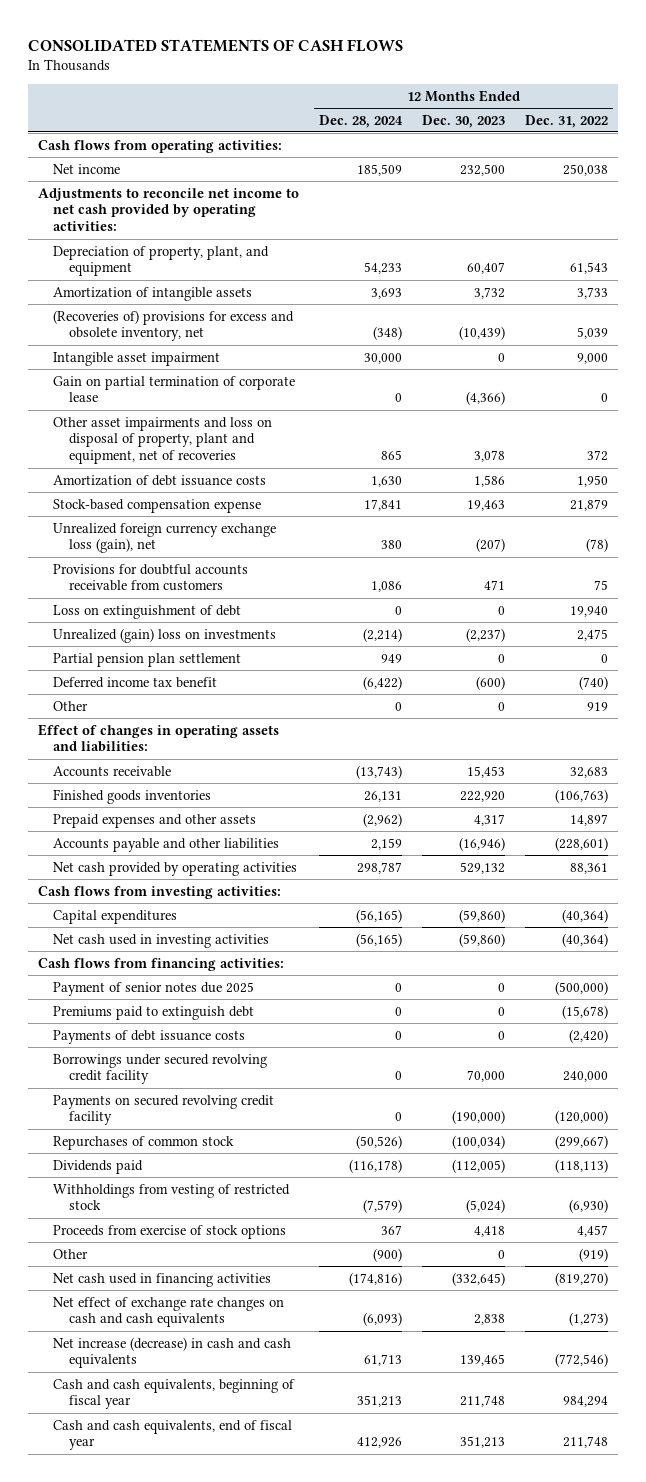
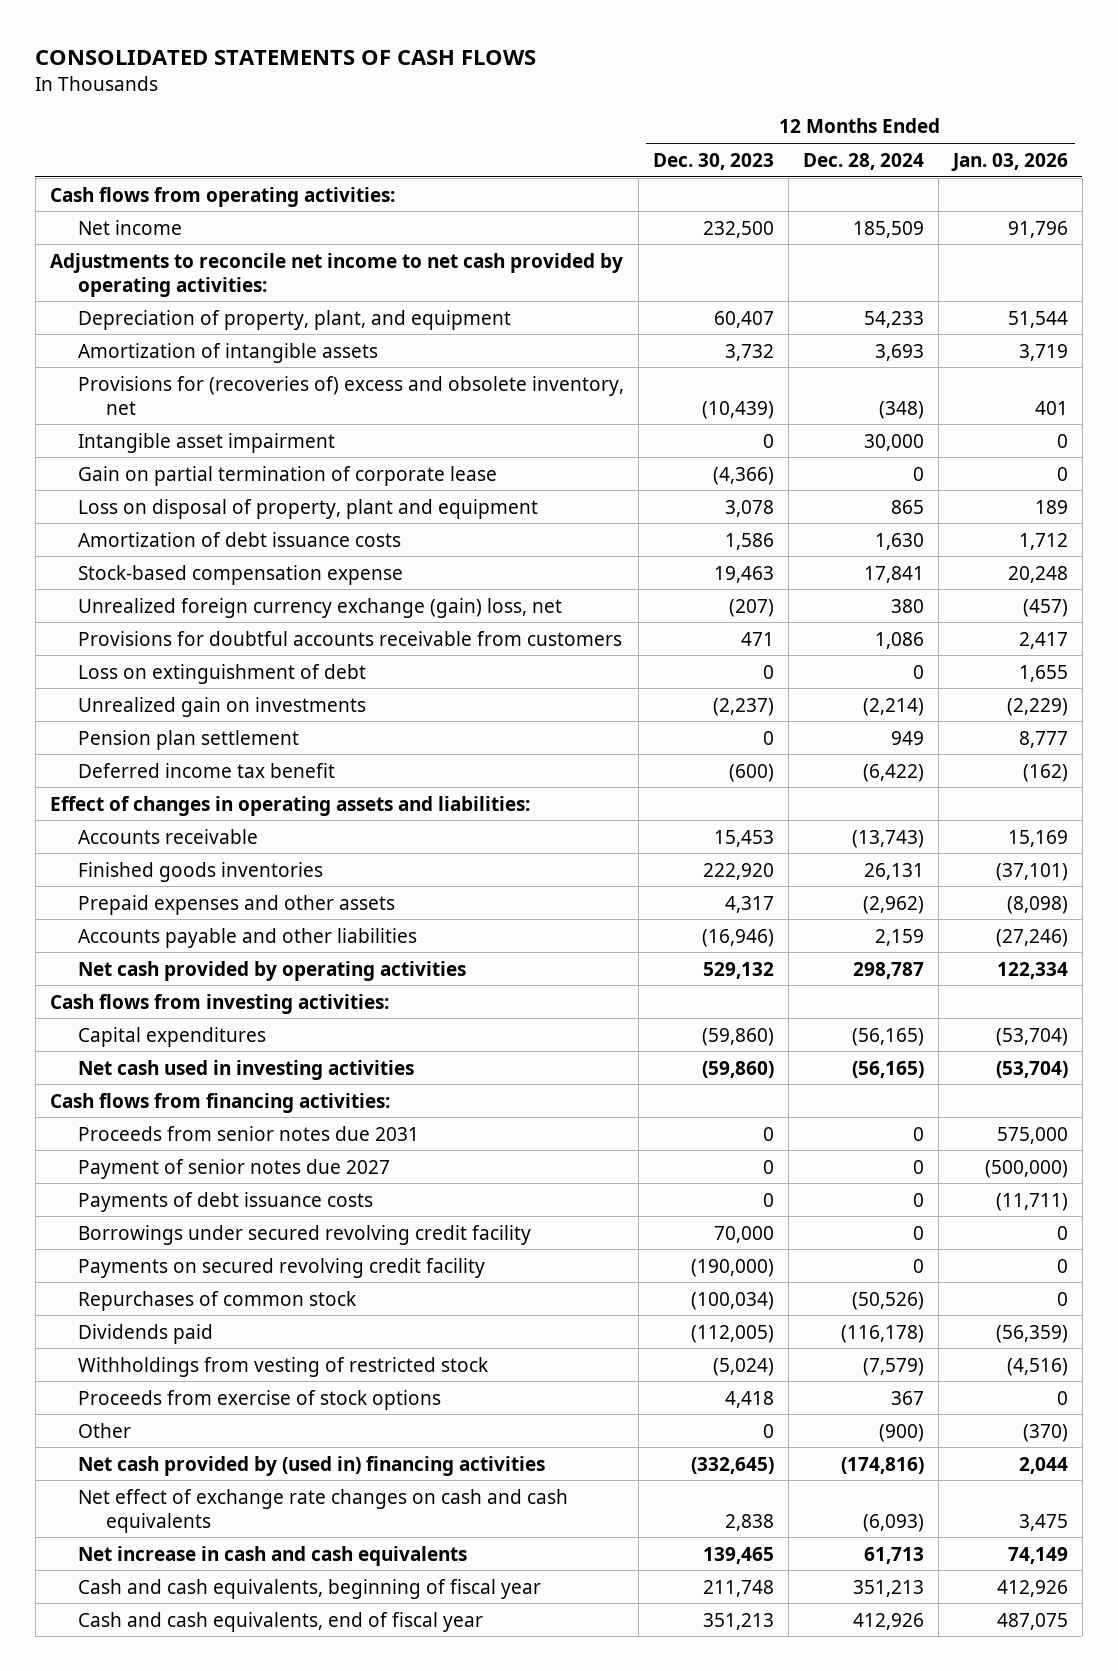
[525,114,609,128] Dec. 31, 2022 -> none
none -> [950,152,1068,171] Jan. 03, 2026
[53,309,295,342] (Recoveries of) provisions for excess and obsolete inventory, net -> [77,375,624,415] Provisions for (recoveries of) excess and obsolete inventory, net
[53,416,273,465] Other asset impairments and loss on disposal of property, plant and equipment, net of recoveries -> [77,498,538,519] Loss on disposal of property, plant and equipment
[53,522,277,554] Unrealized foreign currency exchange loss (gain), net -> [77,597,562,618] Unrealized foreign currency exchange (gain) loss, net
[53,627,277,643] Unrealized (gain) loss on investments -> [77,696,366,717] Unrealized gain on investments
[53,652,242,667] Partial pension plan settlement -> [77,729,299,750] Pension plan settlement
[53,700,89,711] Other -> none
[53,1005,255,1020] Premiums paid to extinguish debt -> none
none -> [77,1125,419,1141] Proceeds from senior notes due 2031
[53,981,255,996] Payment of senior notes due 2025 -> [77,1158,390,1179] Payment of senior notes due 2027
[53,1272,272,1287] Net cash used in financing activities -> [77,1455,545,1476] Net cash provided by (used in) financing activities
[53,1336,292,1369] Net increase (decrease) in cash and cash equivalents -> [77,1545,467,1566] Net increase in cash and cash equivalents

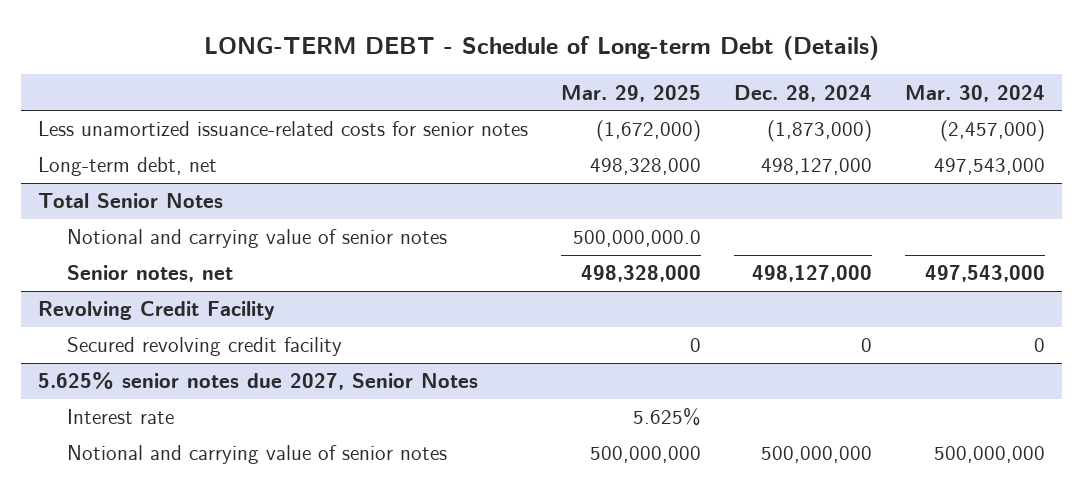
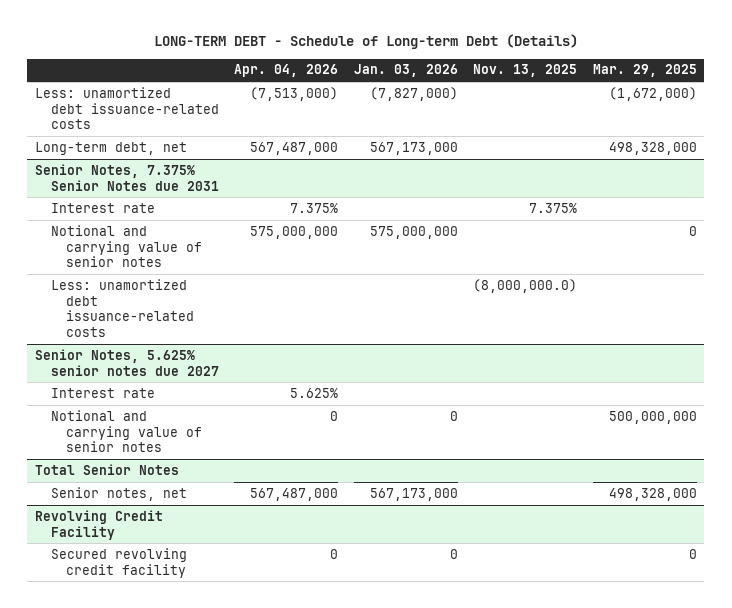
[734,84,873,102] Dec. 28, 2024 -> none
[905,84,1046,102] Mar. 30, 2024 -> none
none -> [234,64,339,78] Apr. 04, 2026
none -> [353,64,458,78] Jan. 03, 2026
none -> [473,64,578,78] Nov. 13, 2025
[37,121,528,137] Less unamortized issuance-related costs for senior notes -> [34,86,219,130] Less: unamortized debt issuance-related costs
none -> [34,163,219,191] Senior Notes, 7.375% Senior Notes due 2031
none -> [50,202,155,213] Interest rate
none -> [50,224,203,268] Notional and carrying value of senior notes
none -> [50,278,195,337] Less: unamortized debt issuance-related costs
none -> [34,348,219,376] Senior Notes, 5.625% senior notes due 2027
none -> [50,387,155,398] Interest rate
none -> [50,409,203,453] Notional and carrying value of senior notes
[67,229,448,249] Notional and carrying value of senior notes -> none
[37,372,478,391] 5.625% senior notes due 2027, Senior Notes -> none
[67,409,175,425] Interest rate -> none
[67,445,448,465] Notional and carrying value of senior notes -> none

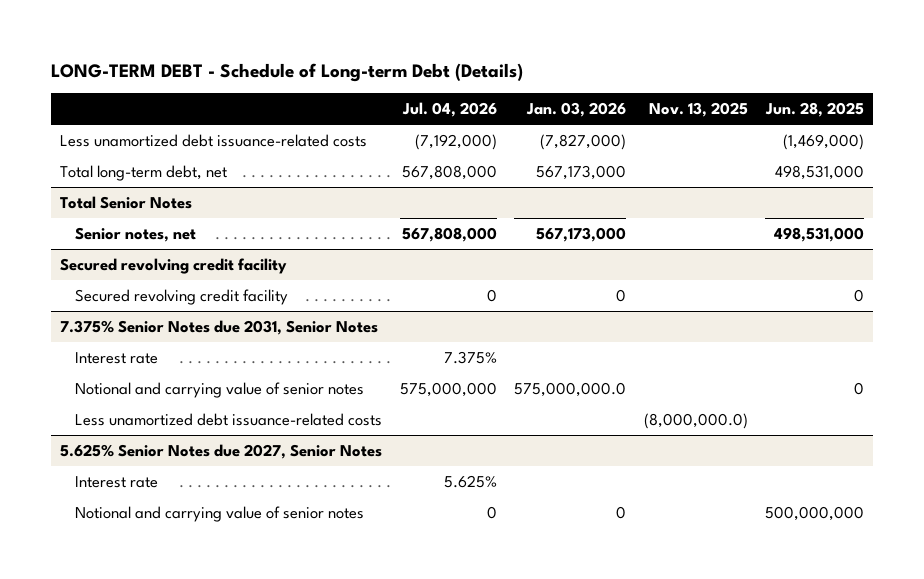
[234,64,339,78] Apr. 04, 2026 -> none
[592,64,697,78] Mar. 29, 2025 -> none
none -> [401,102,497,118] Jul. 04, 2026
none -> [764,102,864,118] Jun. 28, 2025
[34,163,219,191] Senior Notes, 7.375% Senior Notes due 2031 -> none
[50,202,155,213] Interest rate -> none
[50,224,203,268] Notional and carrying value of senior notes -> none
[50,278,195,337] Less: unamortized debt issuance-related costs -> none
[34,348,219,376] Senior Notes, 5.625% senior notes due 2027 -> none
[50,387,155,398] Interest rate -> none
[50,409,203,453] Notional and carrying value of senior notes -> none
[34,86,219,130] Less: unamortized debt issuance-related costs -> [59,133,367,147] Less unamortized debt issuance-related costs
[34,141,187,155] Long-term debt, net -> [59,164,227,181] Total long-term debt, net
[34,509,163,540] Revolving Credit Facility -> [59,257,287,274] Secured revolving credit facility
none -> [59,319,378,335] 7.375% Senior Notes due 2031, Senior Notes
none -> [75,351,159,364] Interest rate
none -> [75,381,365,398] Notional and carrying value of senior notes
none -> [75,412,383,426] Less unamortized debt issuance-related costs
none -> [59,443,382,459] 5.625% Senior Notes due 2027, Senior Notes
none -> [75,475,159,488] Interest rate
none -> [75,505,365,522] Notional and carrying value of senior notes

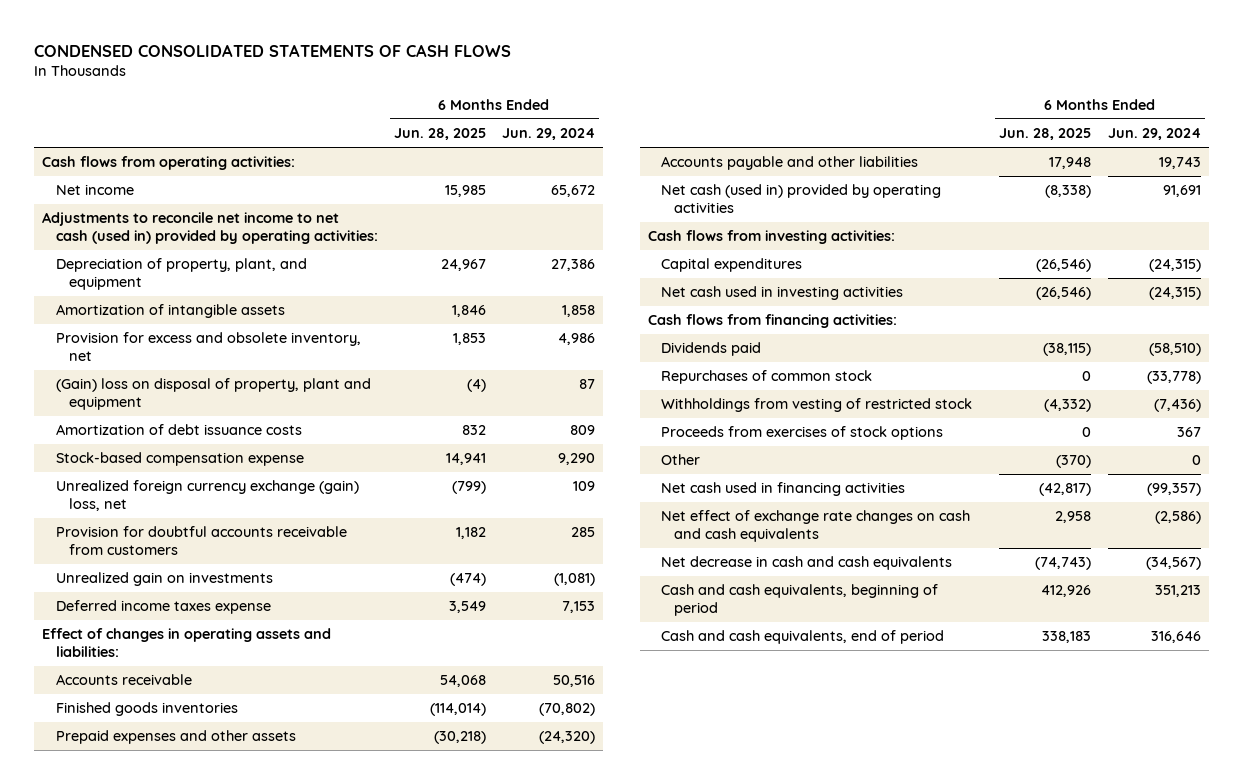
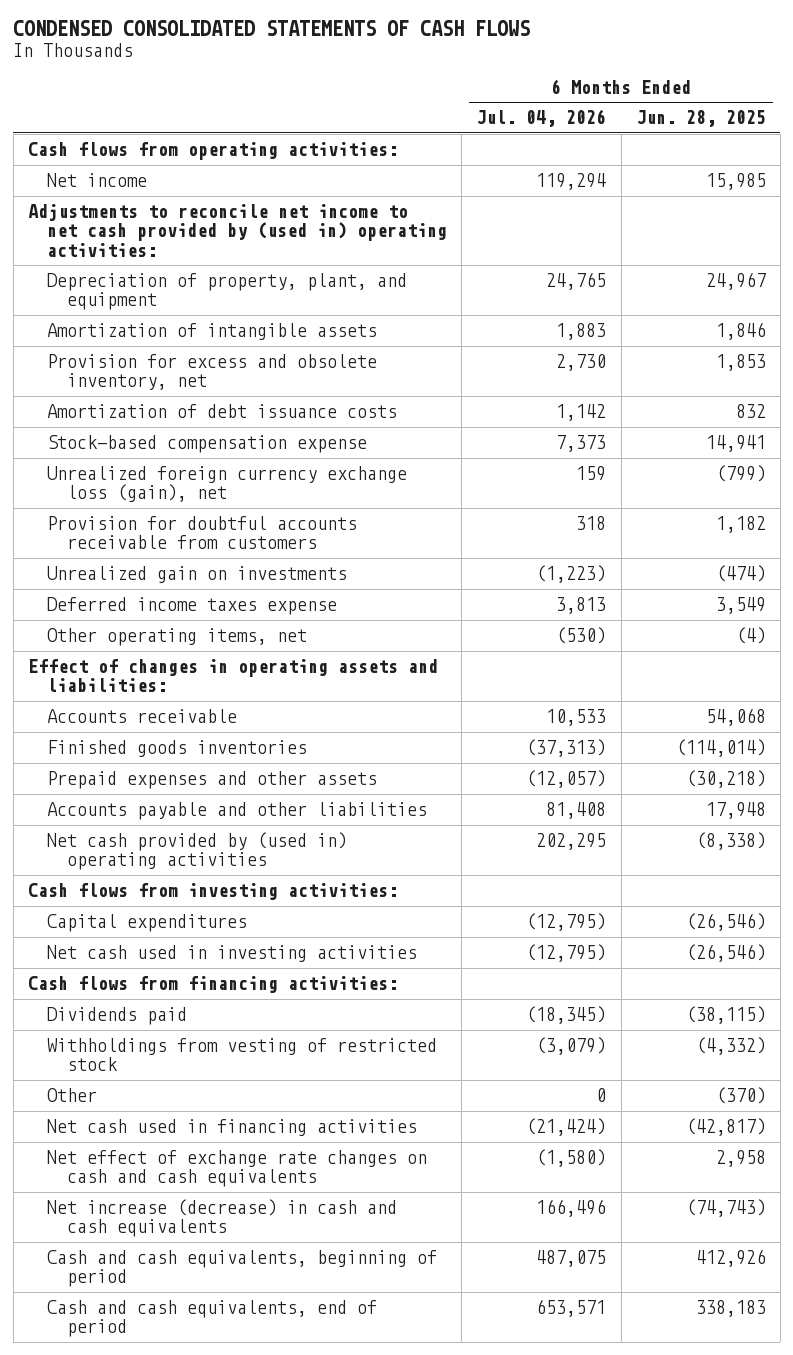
[502,128,596,141] Jun. 29, 2024 -> none
none -> [476,109,607,128] Jul. 04, 2026
[42,212,378,245] Adjustments to reconcile net income to net cash (used in) provided by operating activities: -> [27,204,448,257] Adjustments to reconcile net income to net cash provided by (used in) operating activities:
[55,378,371,411] (Gain) loss on disposal of property, plant and equipment -> none
[55,480,359,512] Unrealized foreign currency exchange (gain) loss, net -> [47,466,408,503] Unrealized foreign currency exchange loss (gain), net
none -> [47,628,308,647] Other operating items, net
[661,184,942,214] Net cash (used in) provided by operating activities -> [47,832,348,871] Net cash provided by (used in) operating activities
[661,370,873,385] Repurchases of common stock -> none
[661,426,944,441] Proceeds from exercises of stock options -> none
[661,556,953,571] Net decrease in cash and cash equivalents -> [47,1199,398,1238] Net increase (decrease) in cash and cash equivalents

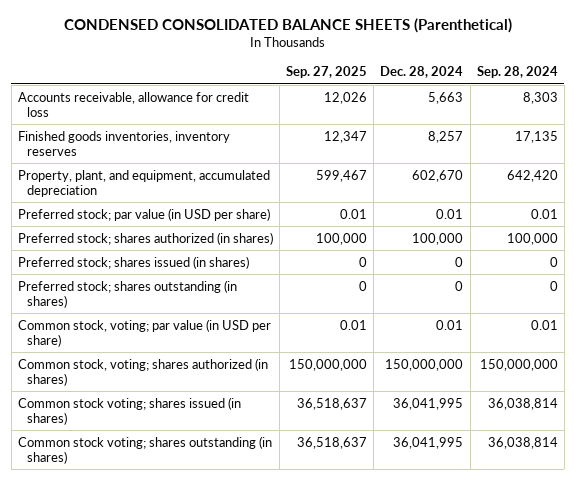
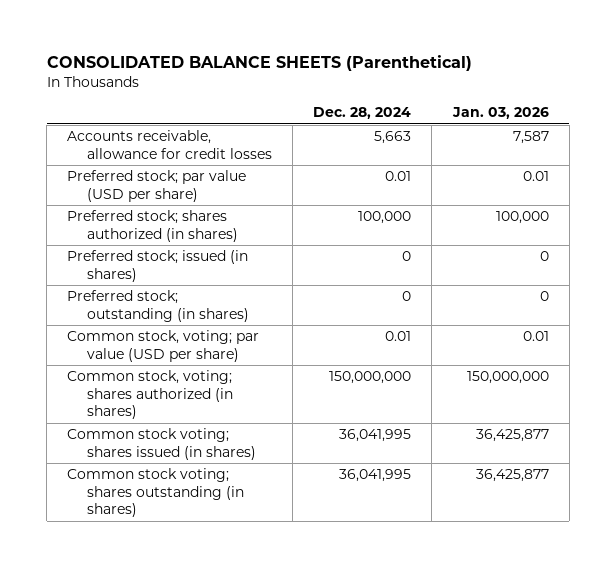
[63,18,512,34] CONDENSED CONSOLIDATED BALANCE SHEETS (Parenthetical) -> [46,55,472,72] CONSOLIDATED BALANCE SHEETS (Parenthetical)
[286,66,368,79] Sep. 27, 2025 -> none
[476,66,558,79] Sep. 28, 2024 -> none
none -> [451,107,549,120] Jan. 03, 2026
[17,130,230,156] Finished goods inventories, inventory reserves -> none
[17,169,270,197] Property, plant, and equipment, accumulated depreciation -> none
[17,91,249,117] Accounts receivable, allowance for credit loss -> [67,130,273,159] Accounts receivable, allowance for credit losses
[17,207,270,221] Preferred stock; par value (in USD per share) -> [67,170,247,202] Preferred stock; par value (USD per share)
[17,255,249,269] Preferred stock; shares issued (in shares) -> [67,250,249,282] Preferred stock; issued (in shares)
[17,279,237,308] Preferred stock; shares outstanding (in shares) -> [67,290,250,322] Preferred stock; outstanding (in shares)
[17,318,271,347] Common stock, voting; par value (in USD per share) -> [67,330,260,362] Common stock, voting; par value (USD per share)

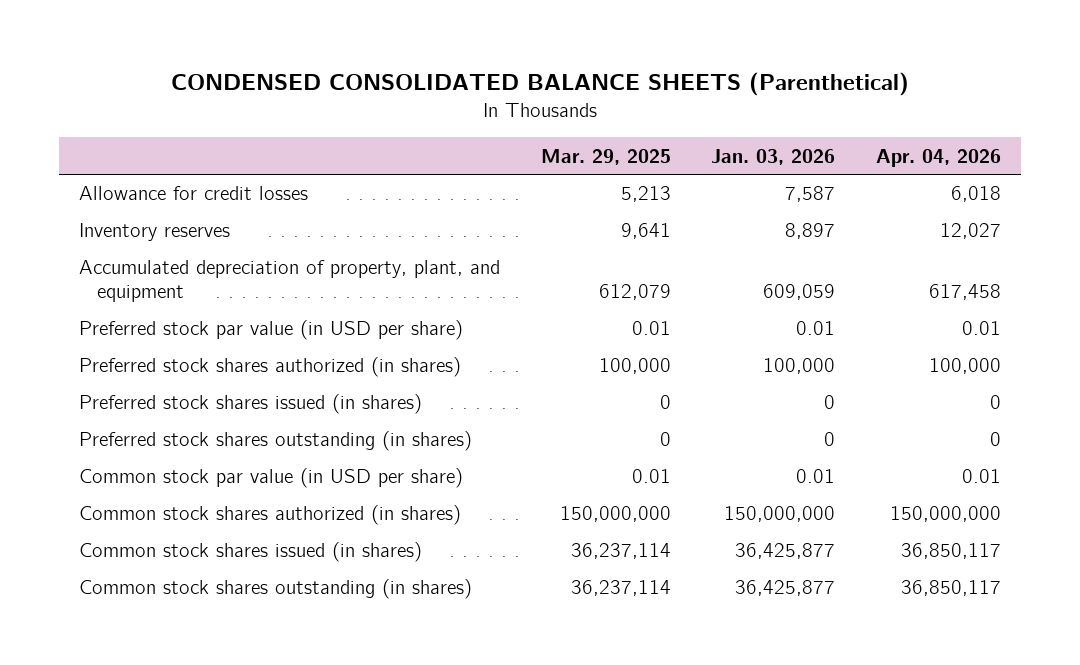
[46,55,472,72] CONSOLIDATED BALANCE SHEETS (Parenthetical) -> [171,72,910,97] CONDENSED CONSOLIDATED BALANCE SHEETS (Parenthetical)
[313,107,412,120] Dec. 28, 2024 -> none
none -> [540,148,671,165] Mar. 29, 2025
none -> [875,148,1001,167] Apr. 04, 2026
[67,130,273,159] Accounts receivable, allowance for credit losses -> [79,186,309,201] Allowance for credit losses
none -> [79,223,231,242] Inventory reserves
none -> [79,260,501,303] Accumulated depreciation of property, plant, and equipment
[67,170,247,202] Preferred stock; par value (USD per share) -> [79,320,464,341] Preferred stock par value (in USD per share)
[67,210,239,242] Preferred stock; shares authorized (in shares) -> [79,357,462,378] Preferred stock shares authorized (in shares)
[67,250,249,282] Preferred stock; issued (in shares) -> [79,394,423,415] Preferred stock shares issued (in shares)
[67,290,250,322] Preferred stock; outstanding (in shares) -> [79,431,473,452] Preferred stock shares outstanding (in shares)
[67,330,260,362] Common stock, voting; par value (USD per share) -> [79,468,464,489] Common stock par value (in USD per share)
[67,370,234,420] Common stock, voting; shares authorized (in shares) -> [79,505,462,526] Common stock shares authorized (in shares)
[67,428,257,460] Common stock voting; shares issued (in shares) -> [79,542,423,563] Common stock shares issued (in shares)
[67,468,245,518] Common stock voting; shares outstanding (in shares) -> [79,579,473,600] Common stock shares outstanding (in shares)

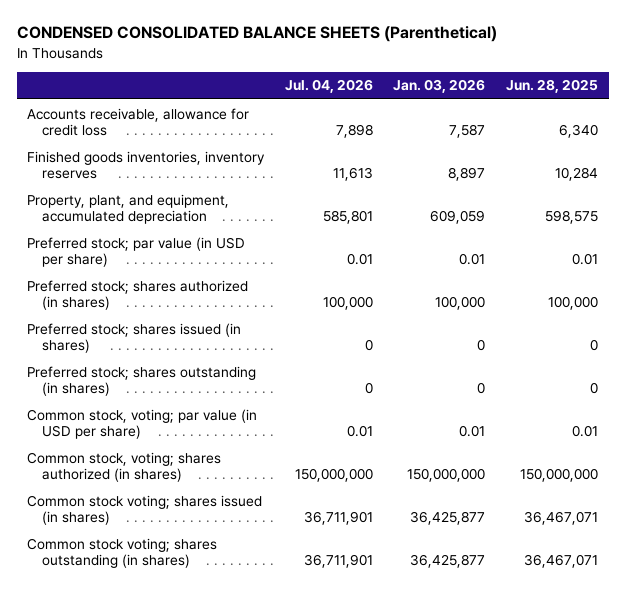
[540,148,671,165] Mar. 29, 2025 -> none
[875,148,1001,167] Apr. 04, 2026 -> none
none -> [284,79,373,94] Jul. 04, 2026
none -> [506,79,599,94] Jun. 28, 2025
[79,186,309,201] Allowance for credit losses -> [27,107,250,136] Accounts receivable, allowance for credit loss
[79,223,231,242] Inventory reserves -> [27,150,266,179] Finished goods inventories, inventory reserves
[79,260,501,303] Accumulated depreciation of property, plant, and equipment -> [27,193,230,224] Property, plant, and equipment, accumulated depreciation
[79,320,464,341] Preferred stock par value (in USD per share) -> [27,236,246,267] Preferred stock; par value (in USD per share)
[79,357,462,378] Preferred stock shares authorized (in shares) -> [27,279,249,310] Preferred stock; shares authorized (in shares)
[79,394,423,415] Preferred stock shares issued (in shares) -> [27,322,242,353] Preferred stock; shares issued (in shares)
[79,431,473,452] Preferred stock shares outstanding (in shares) -> [27,365,257,396] Preferred stock; shares outstanding (in shares)
[79,468,464,489] Common stock par value (in USD per share) -> [27,408,258,439] Common stock, voting; par value (in USD per share)
[79,505,462,526] Common stock shares authorized (in shares) -> [27,451,222,482] Common stock, voting; shares authorized (in shares)
[79,542,423,563] Common stock shares issued (in shares) -> [27,494,263,525] Common stock voting; shares issued (in shares)
[79,579,473,600] Common stock shares outstanding (in shares) -> [27,537,218,568] Common stock voting; shares outstanding (in shares)

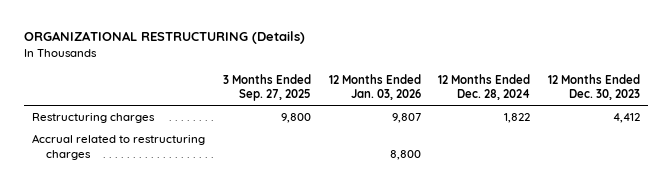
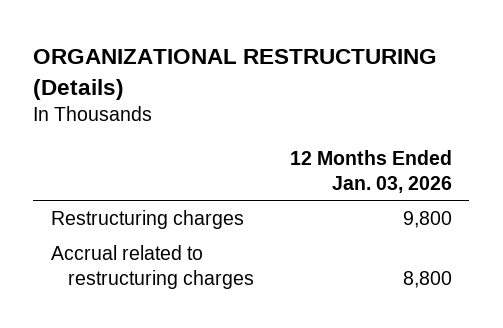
[223,73,312,101] 3 Months Ended Sep. 27, 2025 -> none
[438,73,531,100] 12 Months Ended Dec. 28, 2024 -> none
[547,73,640,100] 12 Months Ended Dec. 30, 2023 -> none
[391,113,421,124] 9,807 -> [402,211,452,229] 9,800

